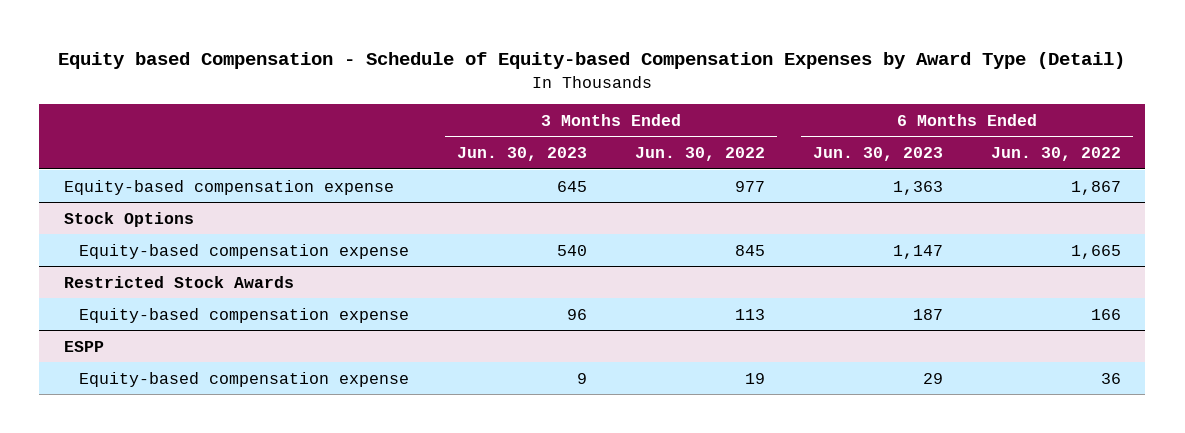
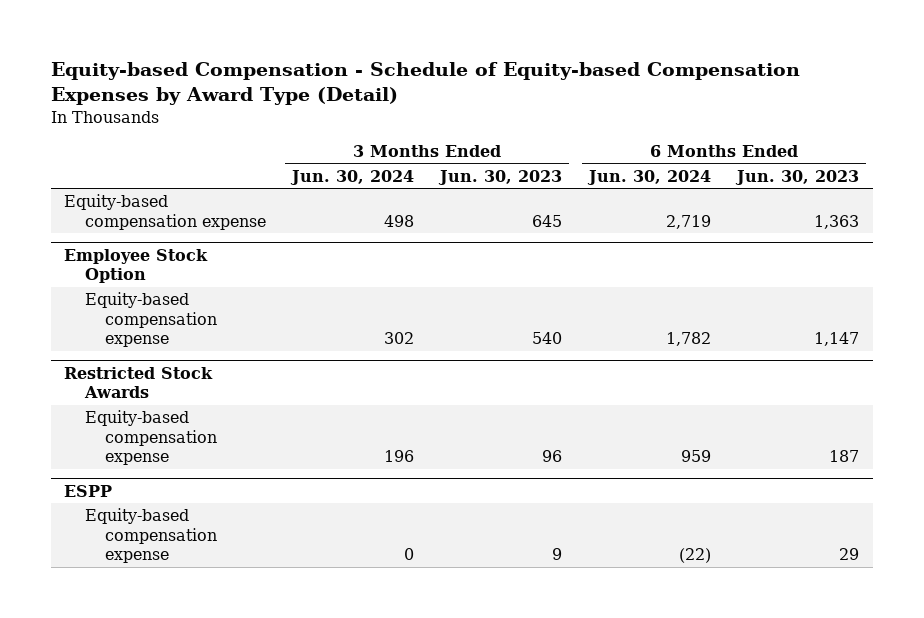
[58,52,1126,70] Equity based Compensation - Schedule of Equity-based Compensation Expenses by Award Type (Detail) -> [51,62,801,106] Equity-based Compensation - Schedule of Equity-based Compensation Expenses by Award Type (Detail)
[634,146,765,161] Jun. 30, 2022 -> none
[991,146,1122,161] Jun. 30, 2022 -> none
none -> [290,170,415,186] Jun. 30, 2024
none -> [586,170,711,186] Jun. 30, 2024
[63,211,194,227] Stock Options -> [64,248,209,284] Employee Stock Option

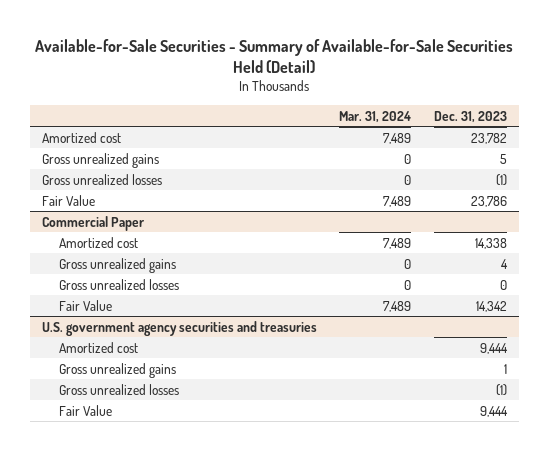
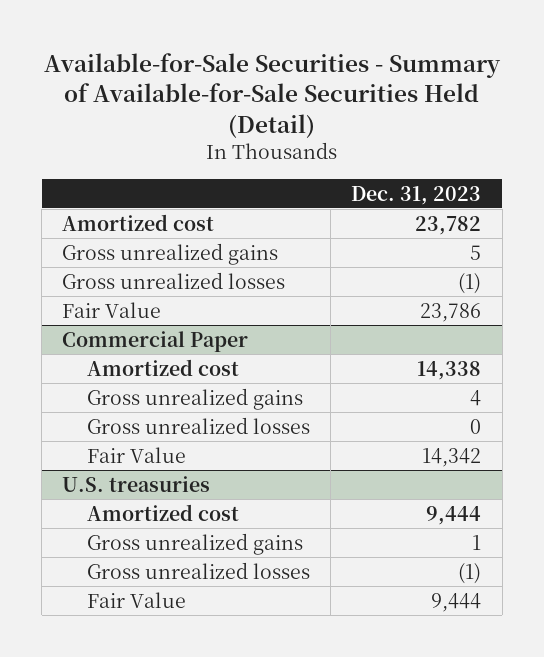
[339,110,412,123] Mar. 31, 2024 -> none
[41,320,317,336] U.S. government agency securities and treasuries -> [62,475,211,492] U.S. treasuries

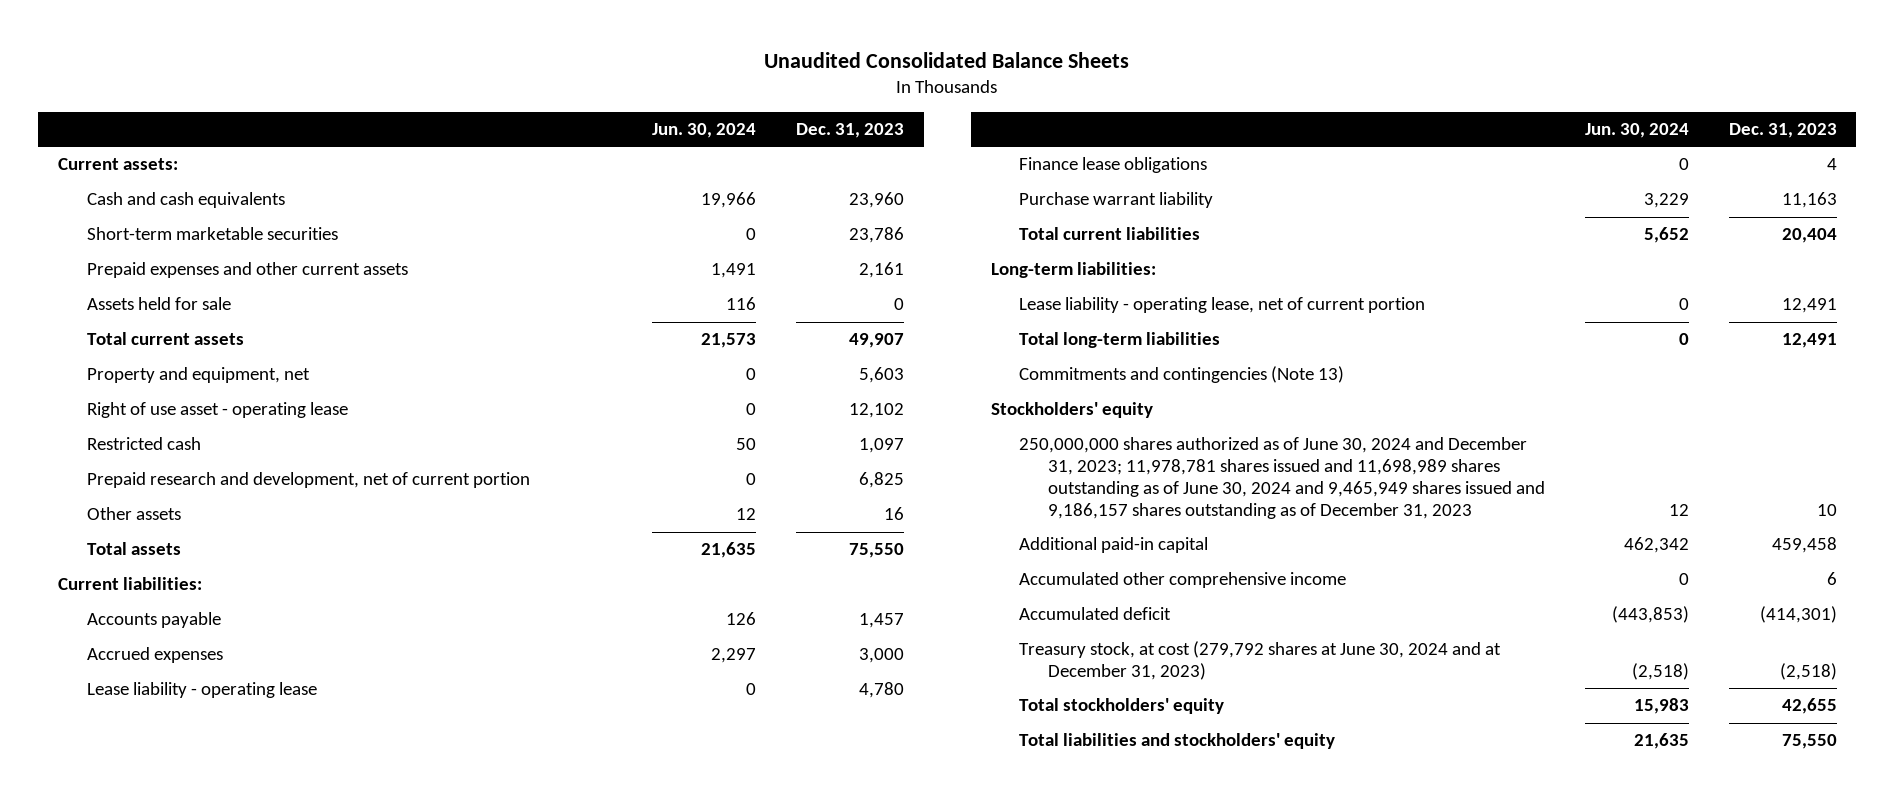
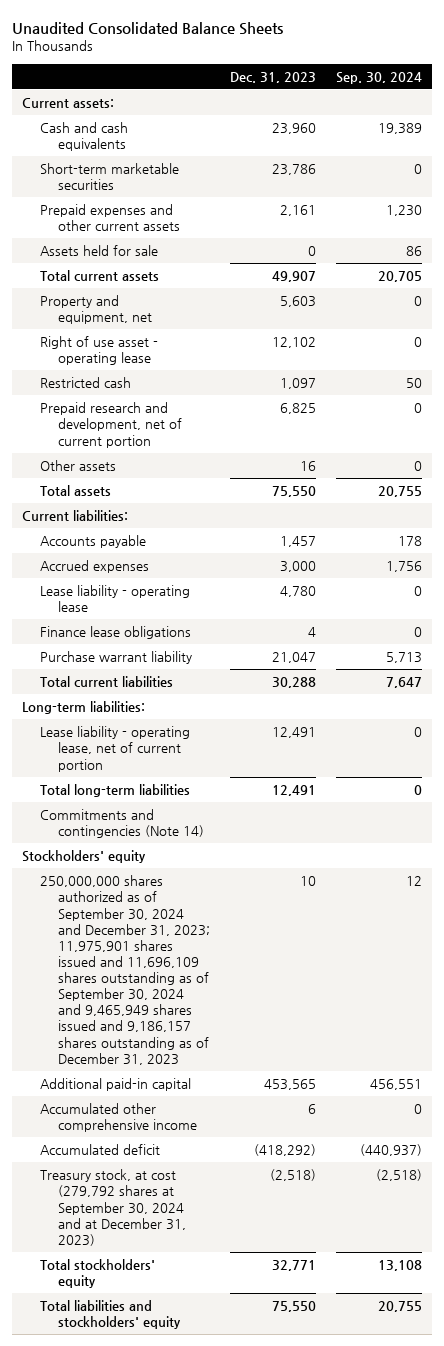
[652,123,757,139] Jun. 30, 2024 -> none
none -> [336,71,423,84] Sep. 30, 2024
[1781,192,1837,209] 11,163 -> [271,652,316,664] 21,047
[1781,228,1837,244] 20,404 -> [271,677,316,689] 30,288
[1019,366,1345,384] Commitments and contingencies (Note 13) -> [39,809,204,839] Commitments and contingencies (Note 14)
[1019,437,1546,519] 250,000,000 shares authorized as of June 30, 2024 and December 31, 2023; 11,978,781 shares issued and 11,698,989 shares outstanding as of June 30, 2024 and 9,465,949 shares issued and 9,186,157 shares outstanding as of December 31, 2023 -> [39,875,210,1065] 250,000,000 shares authorized as of September 30, 2024 and December 31, 2023; 11,975,901 shares issued and 11,696,109 shares outstanding as of September 30, 2024 and 9,465,949 shares issued and 9,186,157 shares outstanding as of December 31, 2023
[1771,537,1837,554] 459,458 -> [263,1079,316,1091] 453,565
[1759,606,1837,624] (414,301) -> [253,1144,316,1157] (418,292)
[1019,641,1502,681] Treasury stock, at cost (279,792 shares at June 30, 2024 and at December 31, 2023) -> [39,1169,186,1246] Treasury stock, at cost (279,792 shares at September 30, 2024 and at December 31, 2023)
[1781,698,1837,715] 42,655 -> [271,1260,316,1272] 32,771

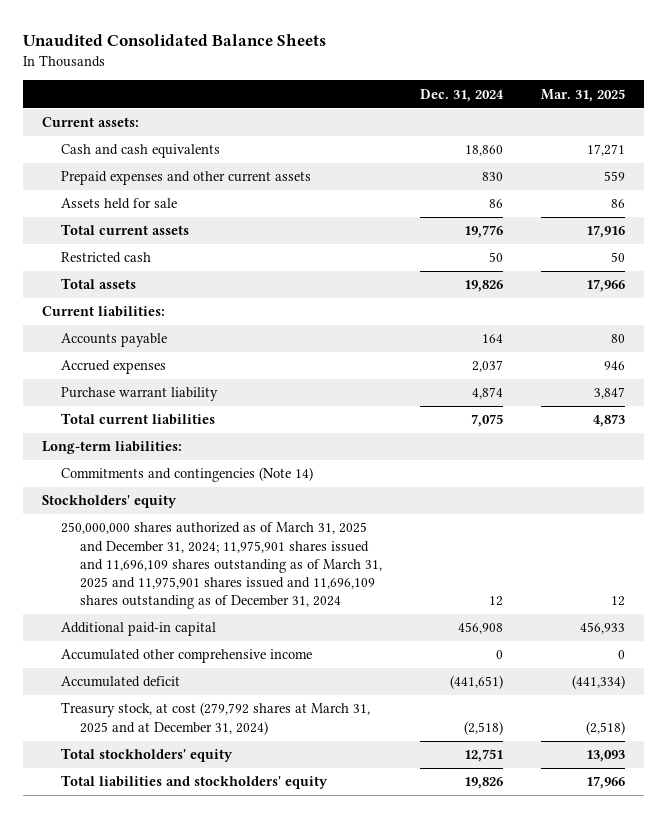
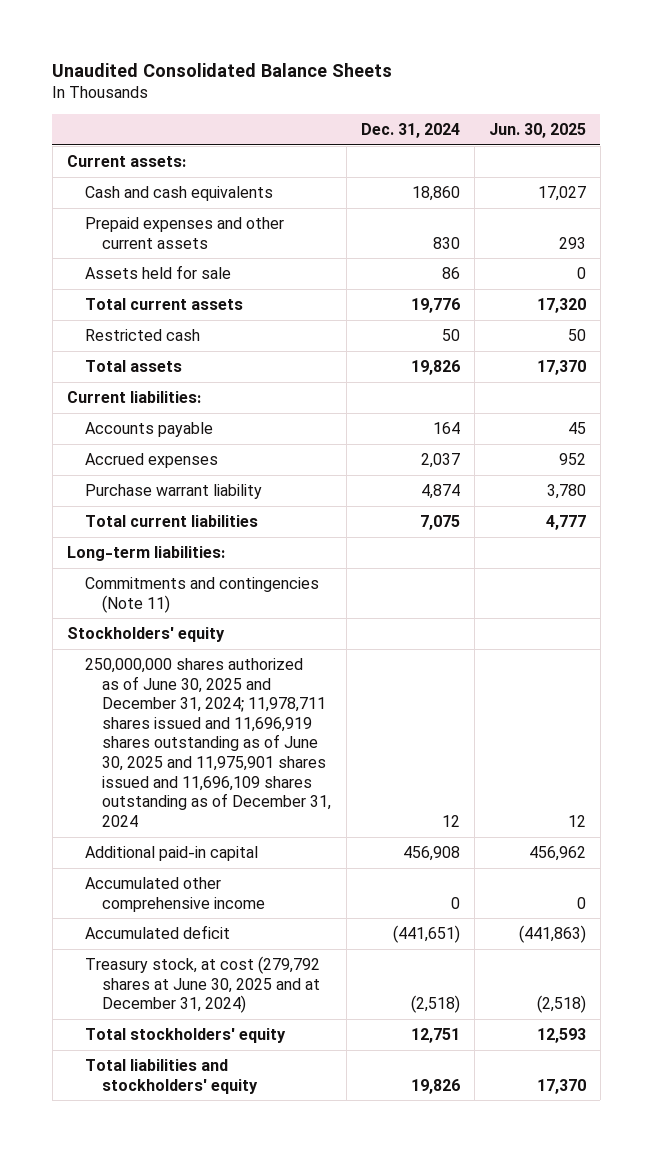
[540,88,625,102] Mar. 31, 2025 -> none
none -> [488,123,586,139] Jun. 30, 2025
[61,467,314,483] Commitments and contingencies (Note 14) -> [84,576,319,613] Commitments and contingencies (Note 11)
[61,522,382,610] 250,000,000 shares authorized as of March 31, 2025 and December 31, 2024; 11,975,901 shares issued and 11,696,109 shares outstanding as of March 31, 2025 and 11,975,901 shares issued and 11,696,109 shares outstanding as of December 31, 2024 -> [84,657,332,828] 250,000,000 shares authorized as of June 30, 2025 and December 31, 2024; 11,978,711 shares issued and 11,696,919 shares outstanding as of June 30, 2025 and 11,975,901 shares issued and 11,696,109 shares outstanding as of December 31, 2024
[61,702,371,735] Treasury stock, at cost (279,792 shares at March 31, 2025 and at December 31, 2024) -> [84,955,321,1014] Treasury stock, at cost (279,792 shares at June 30, 2025 and at December 31, 2024)

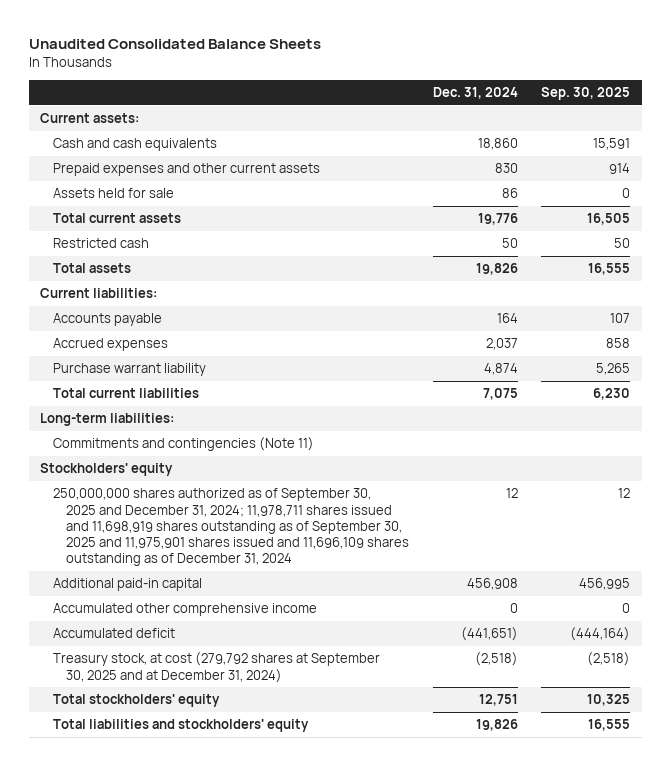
[488,123,586,139] Jun. 30, 2025 -> none
none -> [540,87,630,101] Sep. 30, 2025
[84,657,332,828] 250,000,000 shares authorized as of June 30, 2025 and December 31, 2024; 11,978,711 shares issued and 11,696,919 shares outstanding as of June 30, 2025 and 11,975,901 shares issued and 11,696,109 shares outstanding as of December 31, 2024 -> [53,488,410,567] 250,000,000 shares authorized as of September 30, 2025 and December 31, 2024; 11,978,711 shares issued and 11,698,919 shares outstanding as of September 30, 2025 and 11,975,901 shares issued and 11,696,109 shares outstanding as of December 31, 2024
[84,955,321,1014] Treasury stock, at cost (279,792 shares at June 30, 2025 and at December 31, 2024) -> [53,652,381,683] Treasury stock, at cost (279,792 shares at September 30, 2025 and at December 31, 2024)

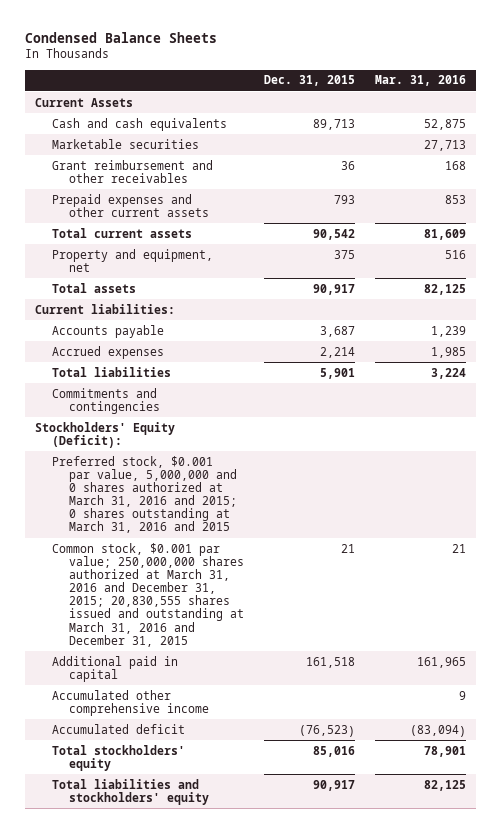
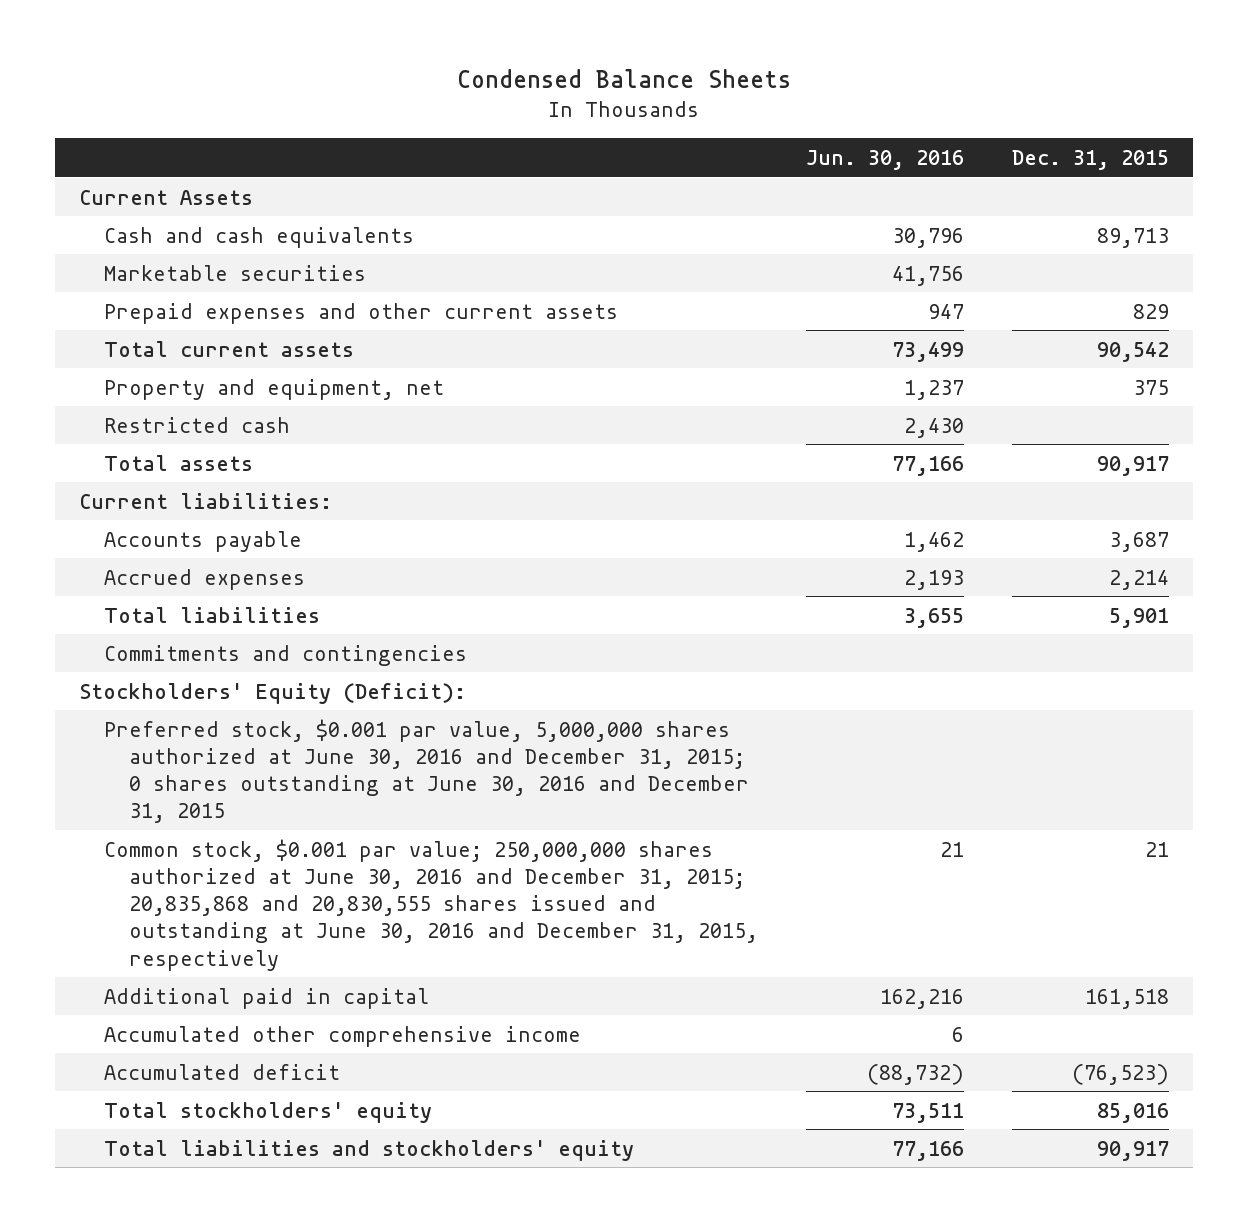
[374,75,466,87] Mar. 31, 2016 -> none
none -> [805,149,964,170] Jun. 30, 2016
[52,159,214,183] Grant reimbursement and other receivables -> none
[333,194,355,204] 793 -> [1132,303,1169,319] 829
none -> [104,416,291,433] Restricted cash
[52,455,238,534] Preferred stock, $0.001 par value, 5,000,000 and 0 shares authorized at March 31, 2016 and 2015; 0 shares outstanding at March 31, 2016 and 2015 -> [104,718,750,824] Preferred stock, $0.001 par value, 5,000,000 shares authorized at June 30, 2016 and December 31, 2015; 0 shares outstanding at June 30, 2016 and December 31, 2015
[52,542,245,647] Common stock, $0.001 par value; 250,000,000 shares authorized at March 31, 2016 and December 31, 2015; 20,830,555 shares issued and outstanding at March 31, 2016 and December 31, 2015 -> [104,838,759,971] Common stock, $0.001 par value; 250,000,000 shares authorized at June 30, 2016 and December 31, 2015; 20,835,868 and 20,830,555 shares issued and outstanding at June 30, 2016 and December 31, 2015, respectively

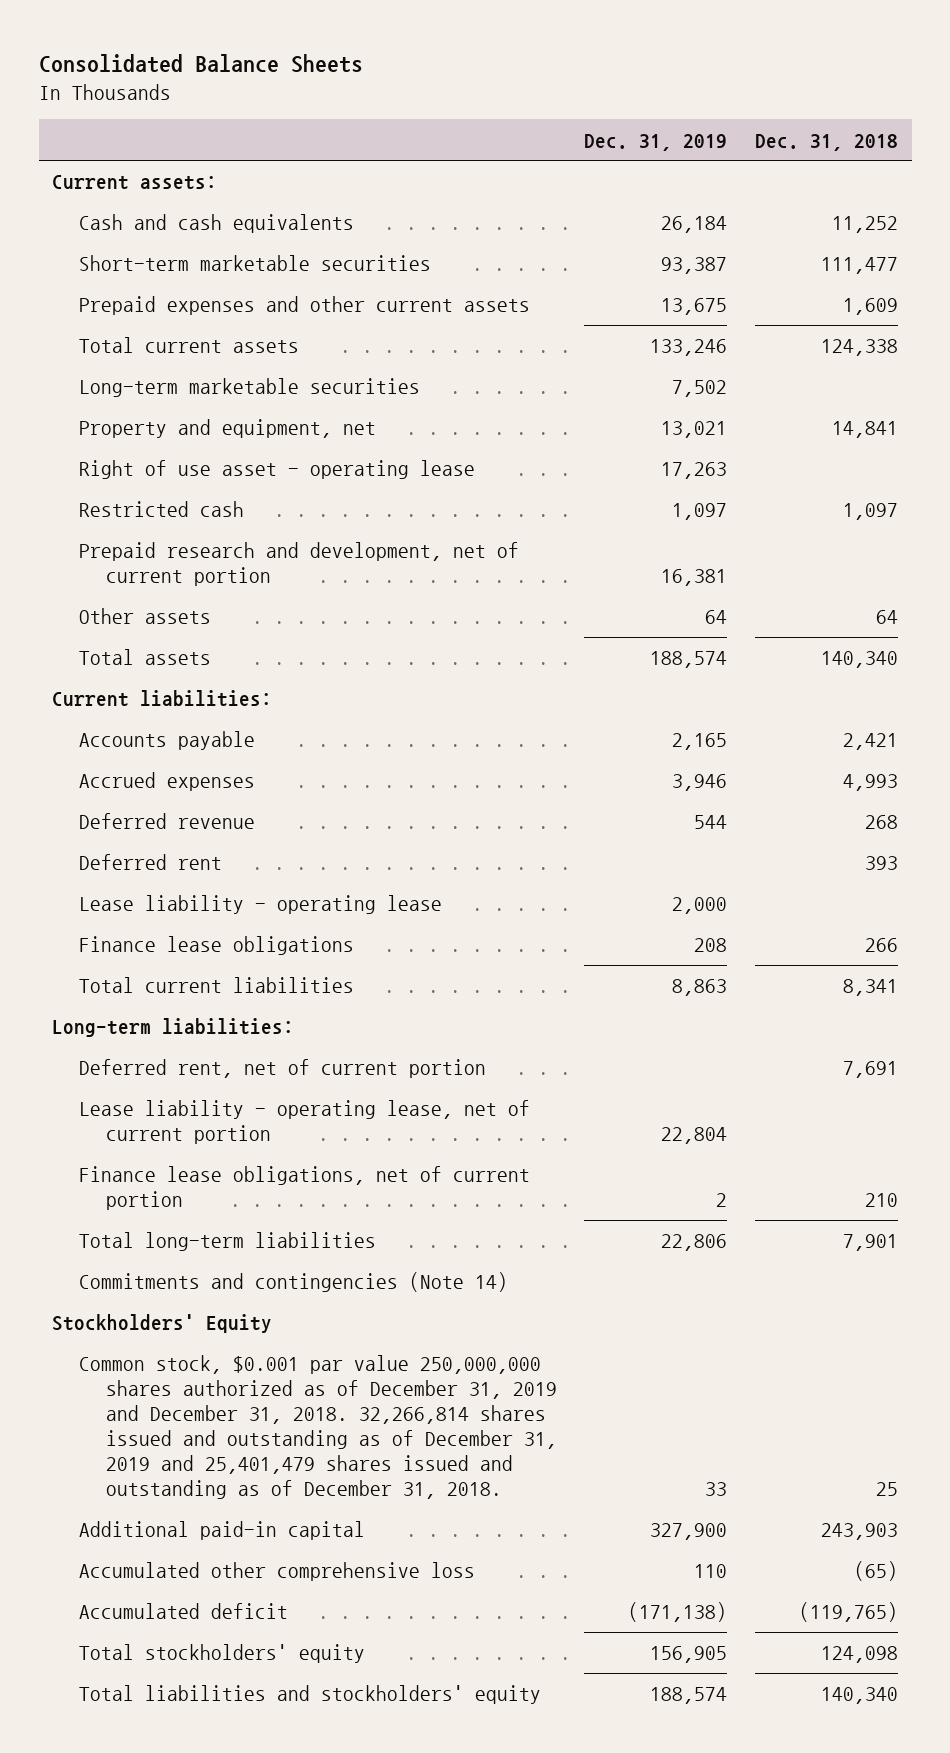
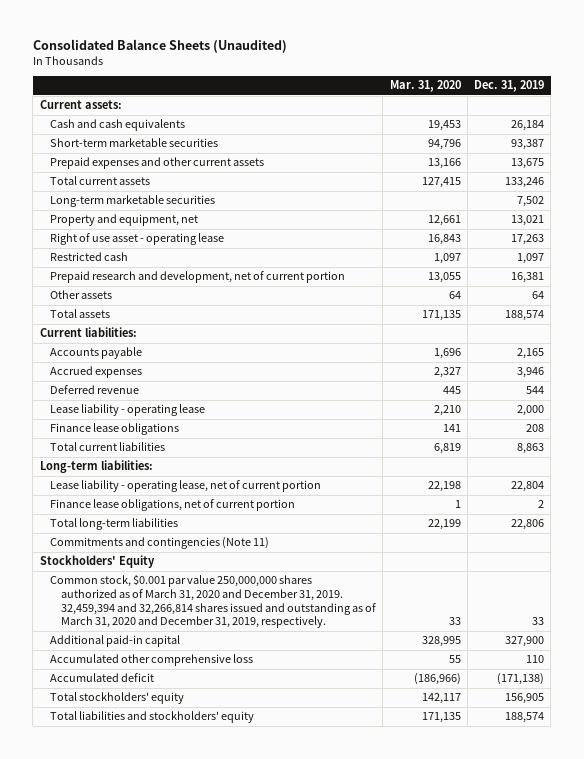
[38,53,363,73] Consolidated Balance Sheets -> [32,38,287,53] Consolidated Balance Sheets (Unaudited)
[754,133,898,151] Dec. 31, 2018 -> none
none -> [389,80,461,93] Mar. 31, 2020
[79,854,223,871] Deferred rent -> none
[79,1059,487,1079] Deferred rent, net of current portion -> none
[79,1272,509,1293] Commitments and contingencies (Note 14) -> [50,537,270,550] Commitments and contingencies (Note 11)
[79,1355,557,1500] Common stock, $0.001 par value 250,000,000 shares authorized as of December 31, 2019 and December 31, 2018. 32,266,814 shares issued and outstanding as of December 31, 2019 and 25,401,479 shares issued and outstanding as of December 31, 2018. -> [50,574,377,629] Common stock, $0.001 par value 250,000,000 shares authorized as of March 31, 2020 and December 31, 2019. 32,459,394 and 32,266,814 shares issued and outstanding as of March 31, 2020 and December 31, 2019, respectively.

